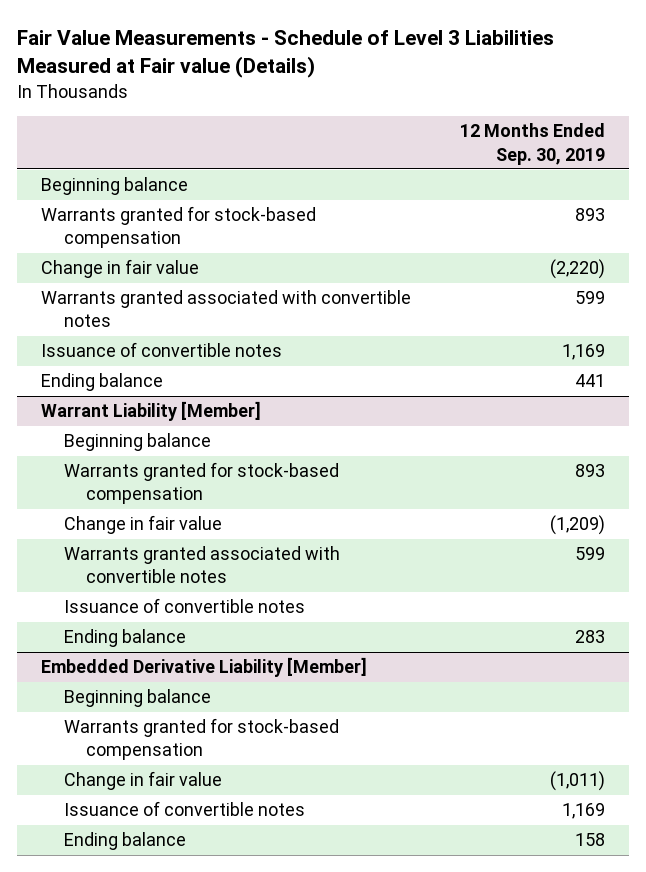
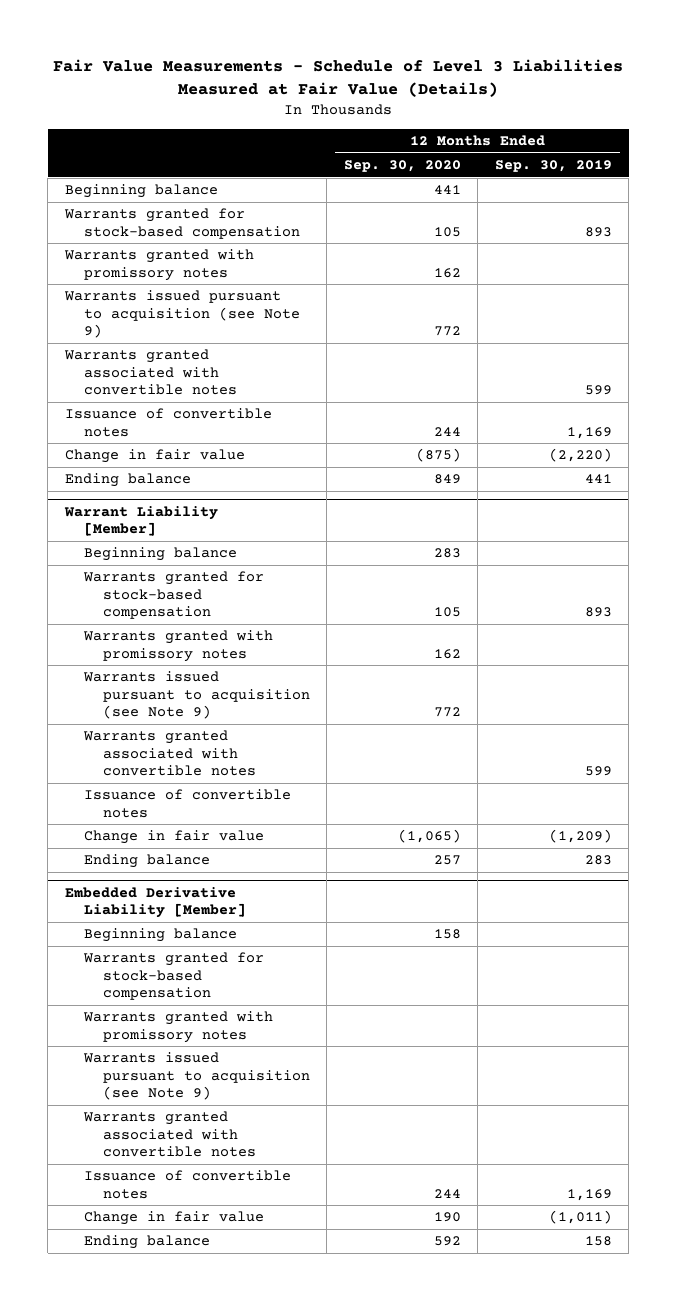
[16,30,554,79] Fair Value Measurements - Schedule of Level 3 Liabilities Measured at Fair value (Details) -> [53,58,624,97] Fair Value Measurements - Schedule of Level 3 Liabilities Measured at Fair Value (Details)
none -> [343,160,461,173] Sep. 30, 2020
none -> [63,249,254,281] Warrants granted with promissory notes
none -> [63,290,300,338] Warrants issued pursuant to acquisition (see Note 9)
[41,259,200,279] Change in fair value -> [64,449,245,464] Change in fair value
none -> [82,630,273,662] Warrants granted with promissory notes
none -> [82,671,310,719] Warrants issued pursuant to acquisition (see Note 9)
[63,515,222,535] Change in fair value -> [83,830,264,845] Change in fair value
none -> [82,1011,273,1043] Warrants granted with promissory notes
none -> [82,1052,310,1100] Warrants issued pursuant to acquisition (see Note 9)
none -> [82,1111,256,1157] Warrants granted associated with convertible notes
[63,771,222,791] Change in fair value -> [83,1211,264,1226] Change in fair value

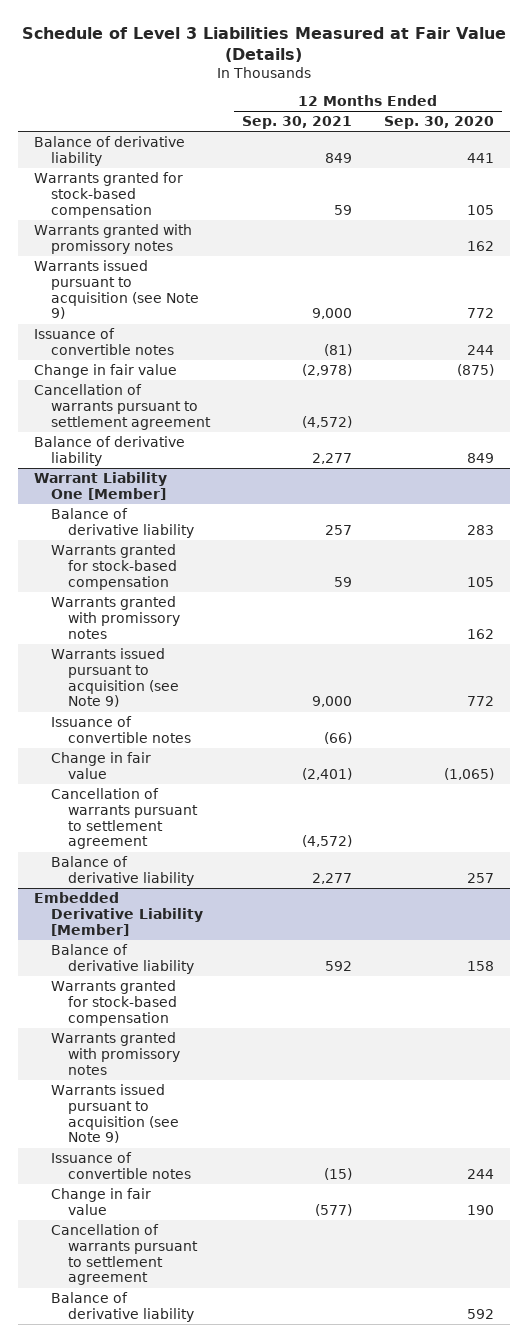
[53,58,624,97] Fair Value Measurements - Schedule of Level 3 Liabilities Measured at Fair Value (Details) -> [21,26,506,62] Schedule of Level 3 Liabilities Measured at Fair Value (Details)
[494,160,612,173] Sep. 30, 2019 -> none
none -> [241,116,352,130] Sep. 30, 2021
[64,184,218,199] Beginning balance -> [33,135,185,166] Balance of derivative liability
[63,349,237,395] Warrants granted associated with convertible notes -> none
none -> [33,383,212,430] Cancellation of warrants pursuant to settlement agreement
[64,473,191,488] Ending balance -> [33,435,185,466] Balance of derivative liability
[63,505,218,537] Warrant Liability [Member] -> [33,471,167,500] Warrant Liability One [Member]
[83,547,237,562] Beginning balance -> [51,507,195,538] Balance of derivative liability
[82,730,256,776] Warrants granted associated with convertible notes -> none
none -> [51,787,199,850] Cancellation of warrants pursuant to settlement agreement
[83,854,210,869] Ending balance -> [51,855,195,886] Balance of derivative liability
[83,928,237,943] Beginning balance -> [51,943,195,974] Balance of derivative liability
[82,1111,256,1157] Warrants granted associated with convertible notes -> none
none -> [51,1223,199,1286] Cancellation of warrants pursuant to settlement agreement
[83,1235,210,1250] Ending balance -> [51,1291,195,1322] Balance of derivative liability

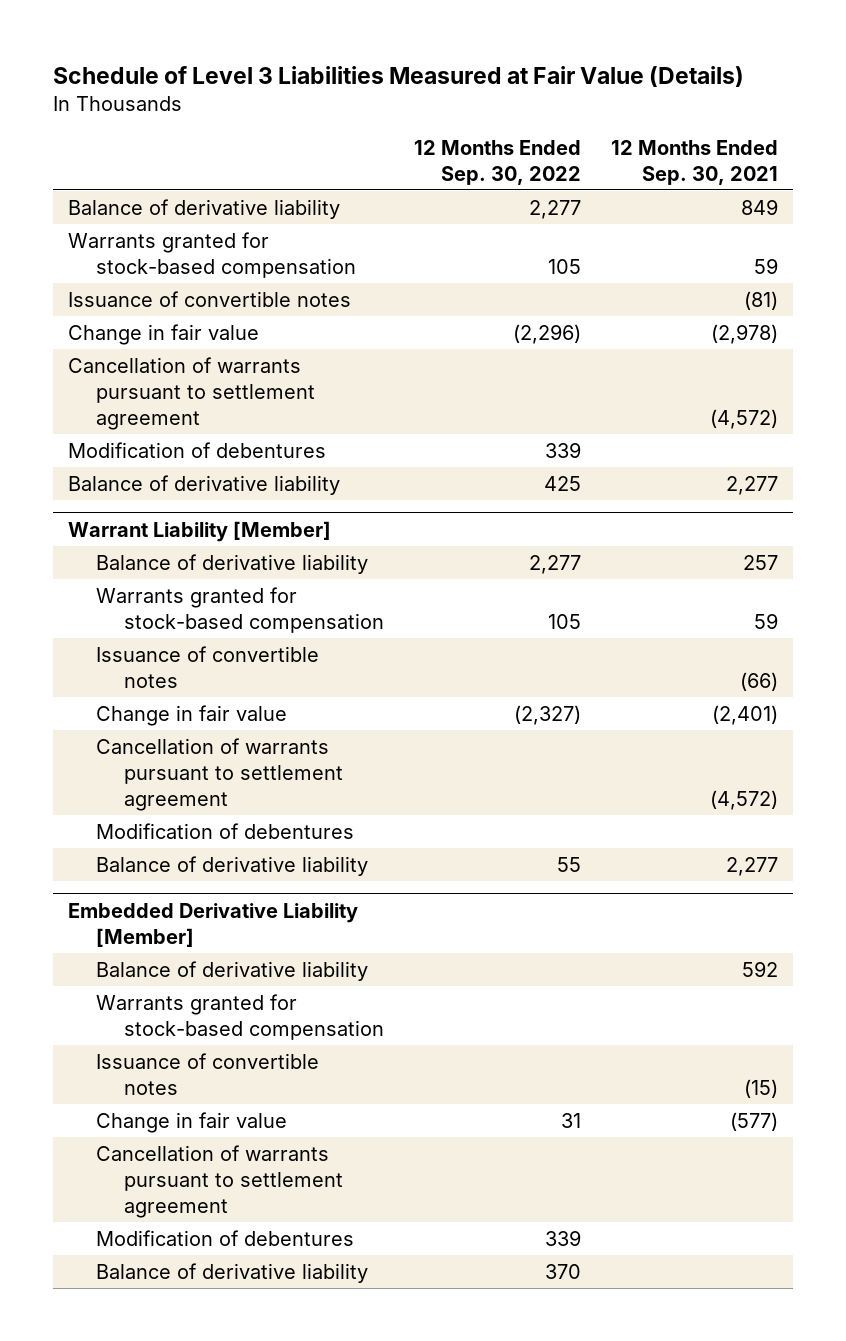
[383,116,494,130] Sep. 30, 2020 -> none
none -> [413,139,581,185] 12 Months Ended Sep. 30, 2022
[33,223,192,254] Warrants granted with promissory notes -> none
[33,259,200,320] Warrants issued pursuant to acquisition (see Note 9) -> none
none -> [67,441,326,458] Modification of debentures
[33,471,167,500] Warrant Liability One [Member] -> [67,520,331,542] Warrant Liability [Member]
[51,595,181,639] Warrants granted with promissory notes -> none
[51,647,180,708] Warrants issued pursuant to acquisition (see Note 9) -> none
none -> [95,822,354,839] Modification of debentures
[51,1031,181,1075] Warrants granted with promissory notes -> none
[51,1083,180,1144] Warrants issued pursuant to acquisition (see Note 9) -> none
none -> [95,1229,354,1246] Modification of debentures

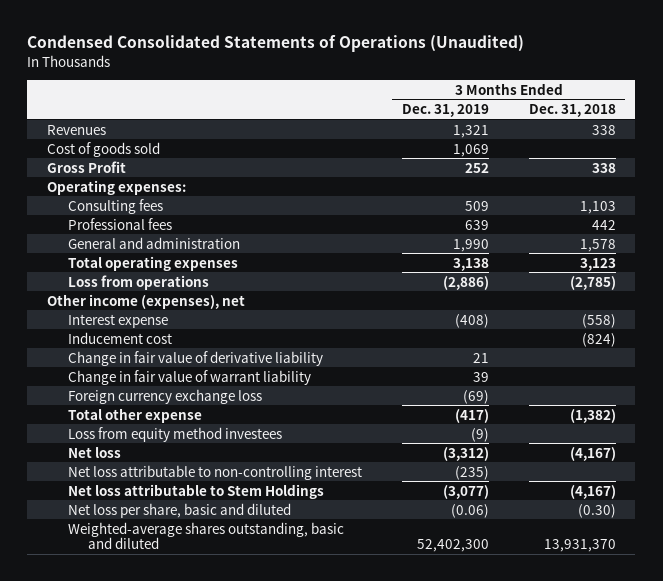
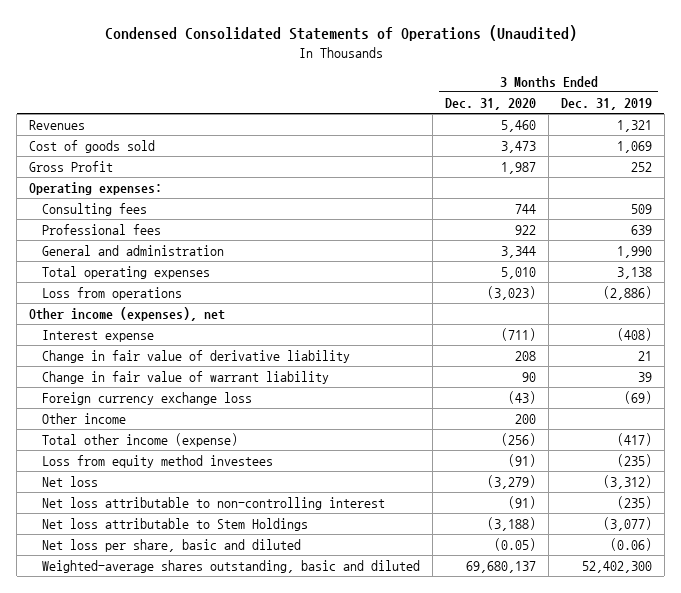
[528,104,616,118] Dec. 31, 2018 -> none
none -> [445,97,537,110] Dec. 31, 2020
[67,331,172,344] Inducement cost -> none
none -> [42,413,127,425] Other income
[67,407,202,423] Total other expense -> [42,433,239,448] Total other income (expense)
[470,427,489,442] (9) -> [616,454,652,468] (235)

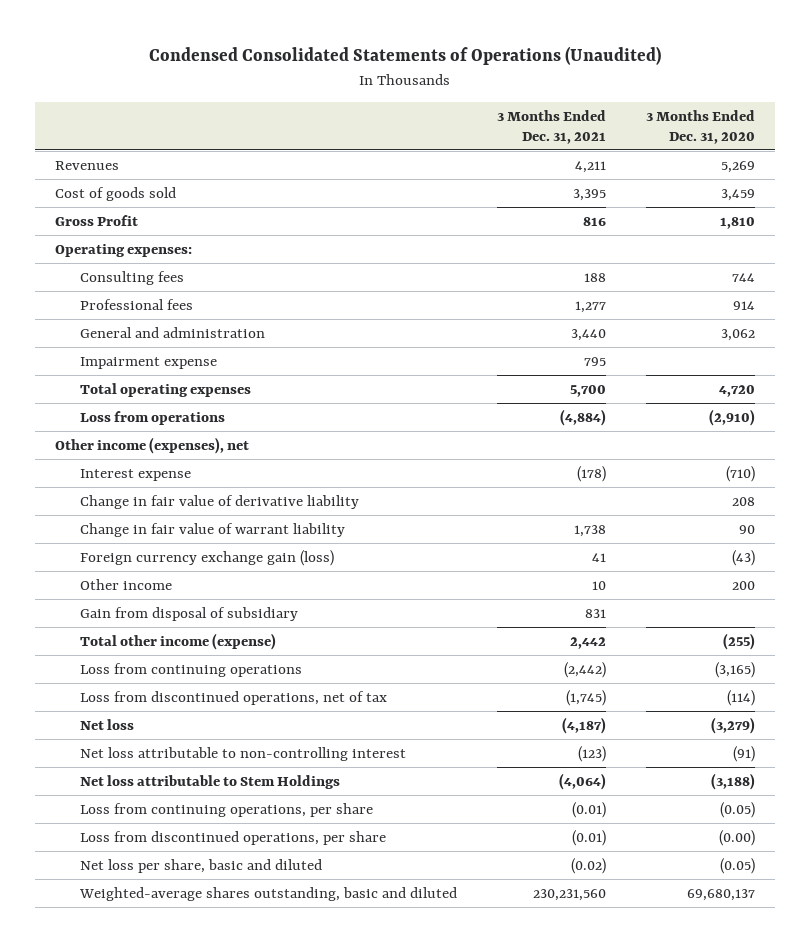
[560,97,652,110] Dec. 31, 2019 -> none
none -> [497,109,607,144] 3 Months Ended Dec. 31, 2021
[501,120,537,133] 5,460 -> [721,160,756,173] 5,269
[501,141,537,154] 3,473 -> [721,188,756,201] 3,459
[501,162,537,175] 1,987 -> [720,216,756,229] 1,810
[515,225,537,236] 922 -> [733,300,756,310] 914
[501,246,537,259] 3,344 -> [721,328,756,341] 3,062
none -> [80,356,218,369] Impairment expense
[501,267,537,280] 5,010 -> [719,384,756,397] 4,720
[487,286,537,301] (3,023) -> [709,408,756,426] (2,910)
[501,328,537,342] (711) -> [726,465,756,482] (710)
[42,392,253,406] Foreign currency exchange loss -> [80,549,335,566] Foreign currency exchange gain (loss)
[42,455,274,469] Loss from equity method investees -> none
none -> [80,606,299,621] Gain from disposal of subsidiary
[501,433,537,447] (256) -> [723,632,756,650] (255)
none -> [80,662,303,677] Loss from continuing operations
none -> [80,690,388,705] Loss from discontinued operations, net of tax
none -> [80,802,374,817] Loss from continuing operations, per share
none -> [80,830,387,845] Loss from discontinued operations, per share

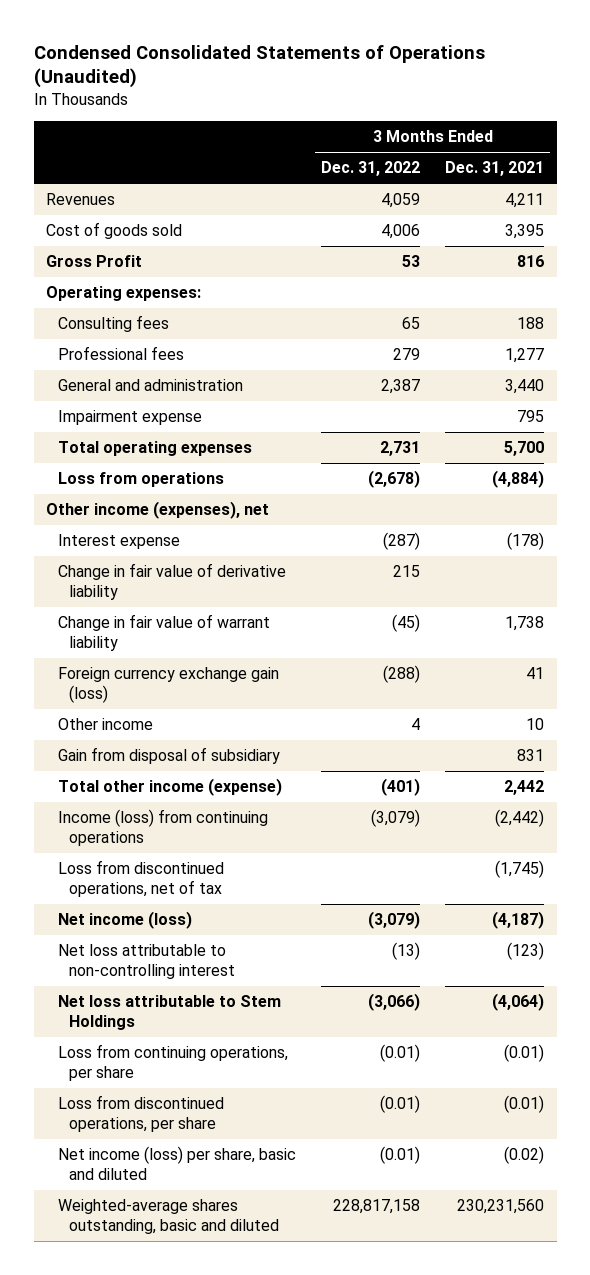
[646,109,756,144] 3 Months Ended Dec. 31, 2020 -> none
none -> [320,161,420,177] Dec. 31, 2022
[80,662,303,677] Loss from continuing operations -> [57,809,268,847] Income (loss) from continuing operations
[80,718,135,730] Net loss -> [57,911,192,930] Net income (loss)
[80,858,323,873] Net loss per share, basic and diluted -> [57,1146,296,1181] Net income (loss) per share, basic and diluted

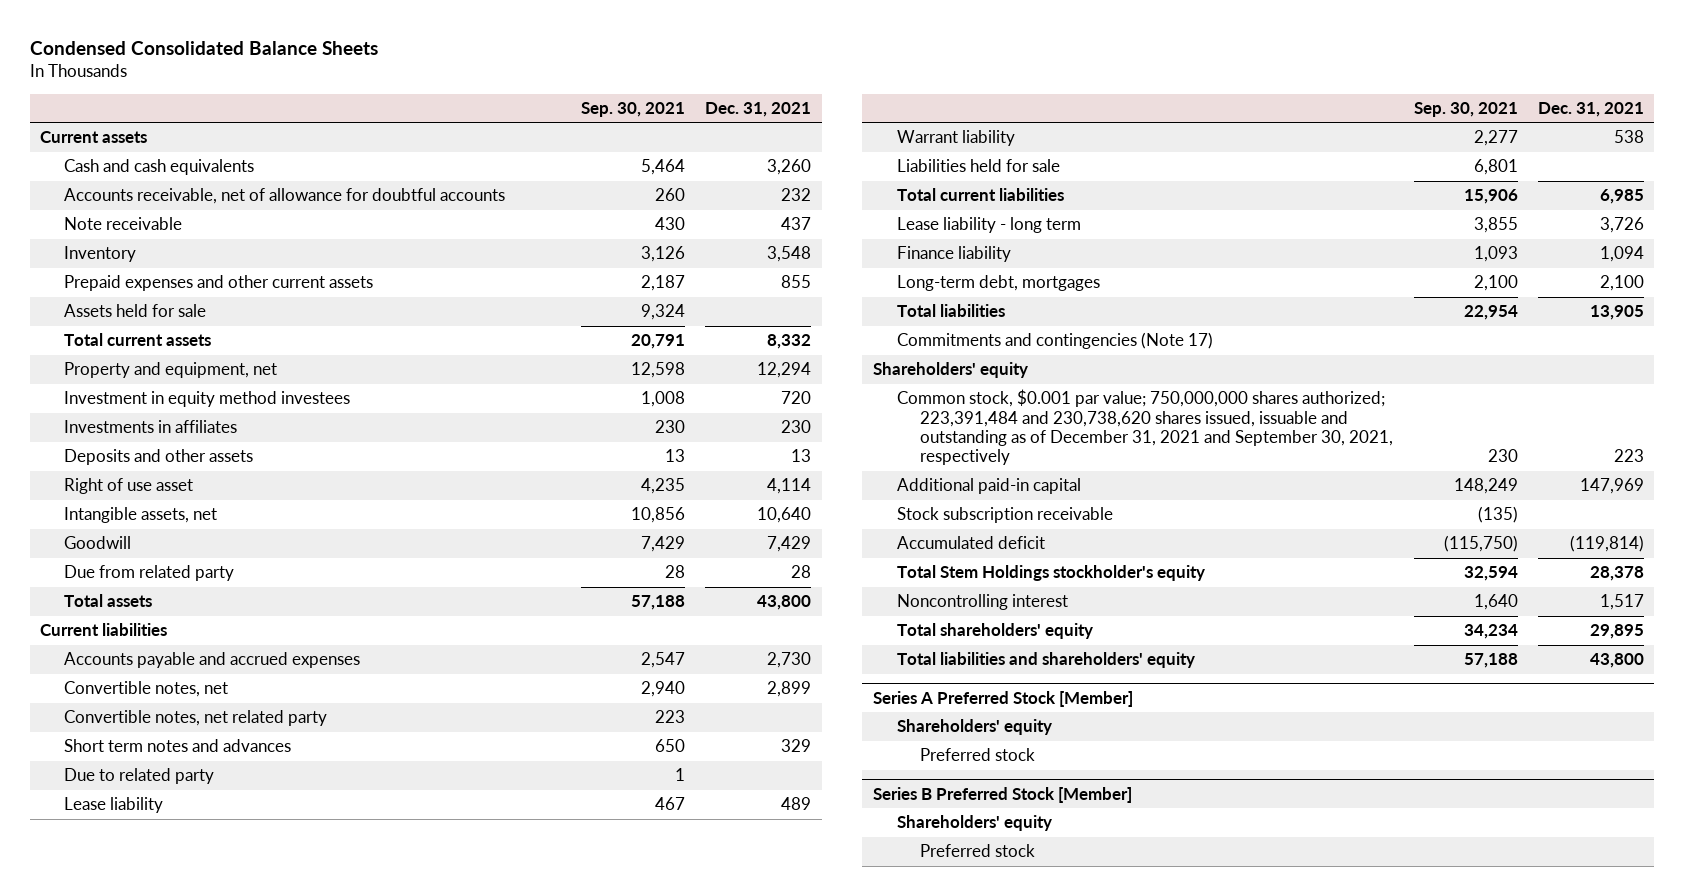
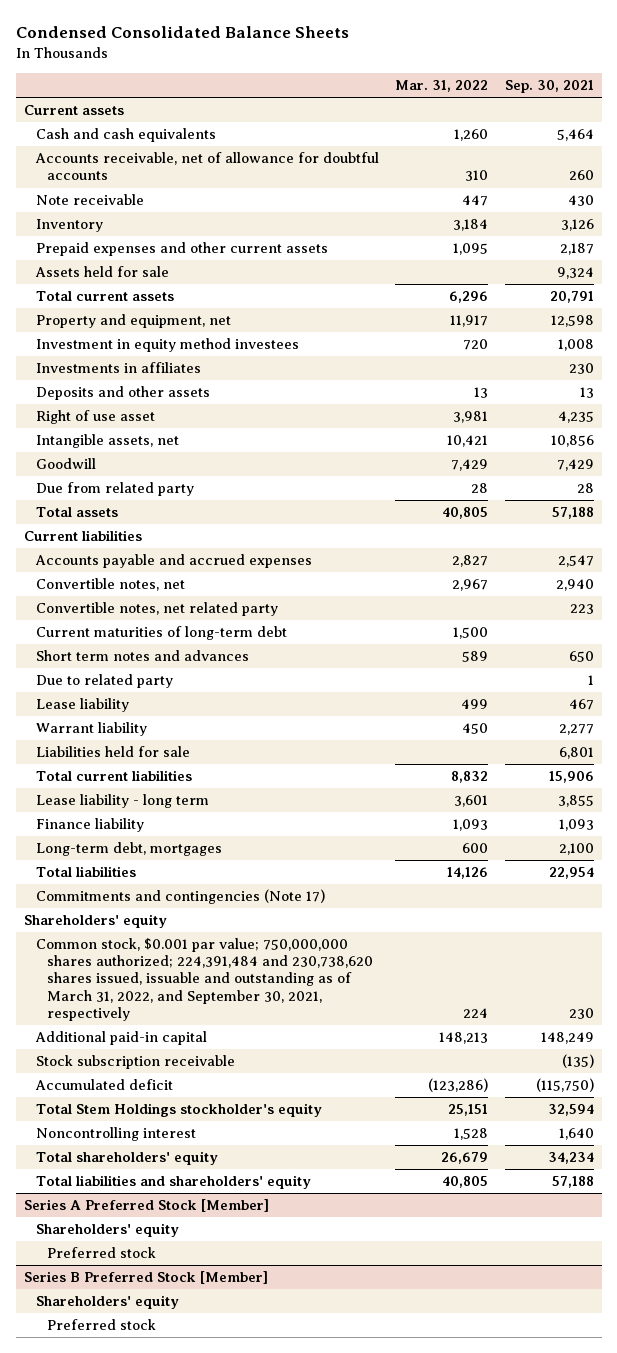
[705,101,812,117] Dec. 31, 2021 -> none
none -> [395,80,489,93] Mar. 31, 2022
none -> [35,626,287,641] Current maturities of long-term debt
[896,389,1394,466] Common stock, $0.001 par value; 750,000,000 shares authorized; 223,391,484 and 230,738,620 shares issued, issuable and outstanding as of December 31, 2021 and September 30, 2021, respectively -> [35,938,374,1021] Common stock, $0.001 par value; 750,000,000 shares authorized; 224,391,484 and 230,738,620 shares issued, issuable and outstanding as of March 31, 2022, and September 30, 2021, respectively

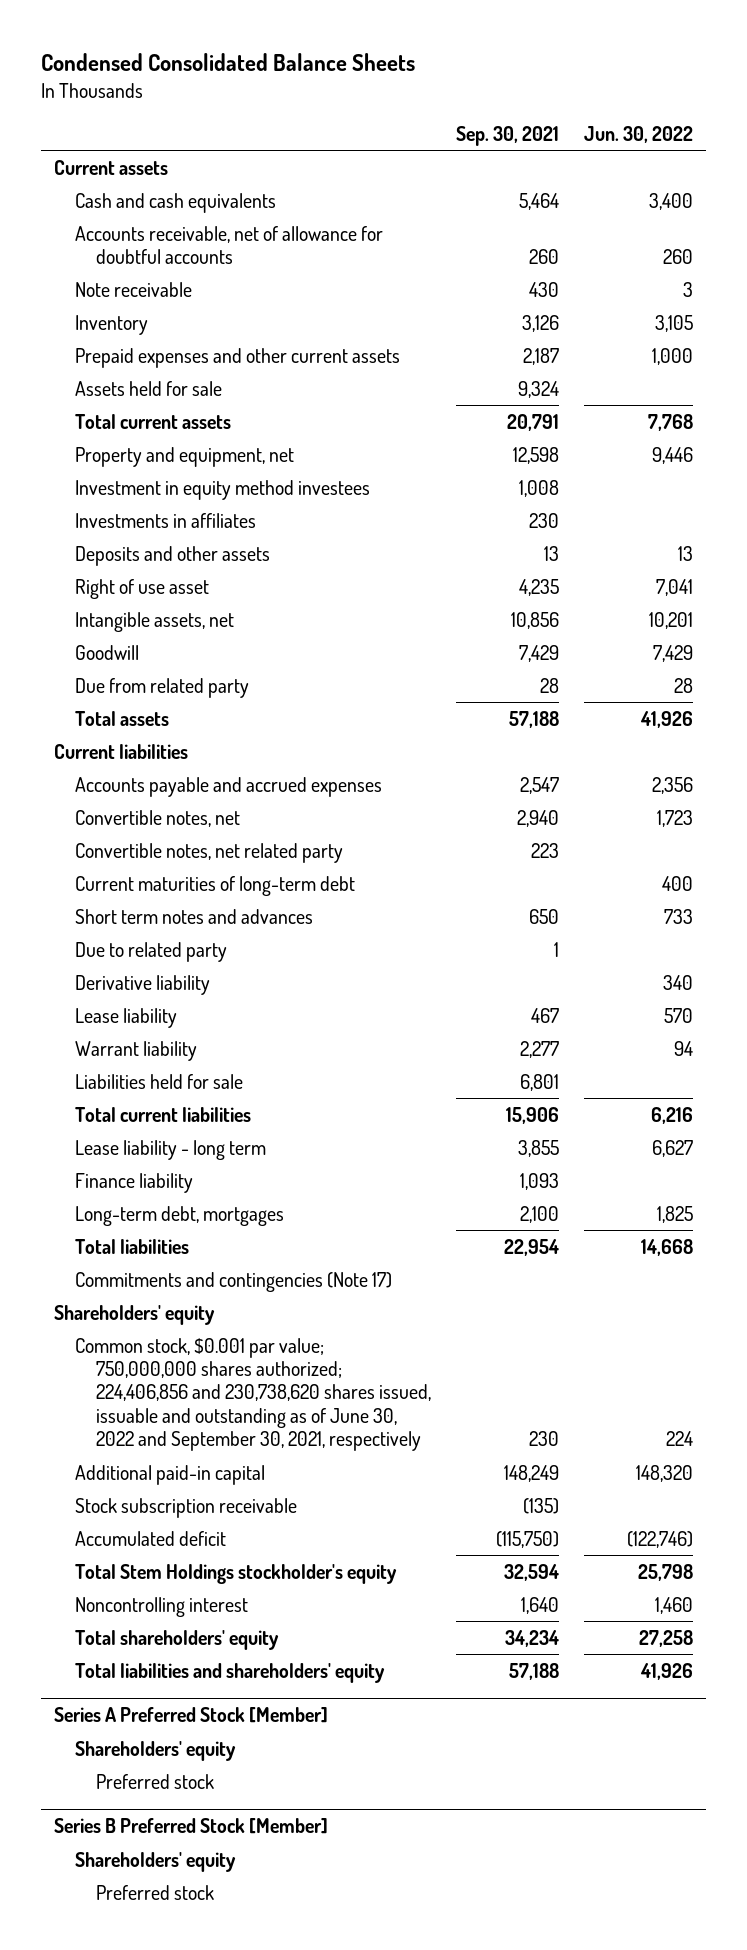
[395,80,489,93] Mar. 31, 2022 -> none
none -> [584,125,694,143] Jun. 30, 2022
none -> [74,974,210,995] Derivative liability
[35,938,374,1021] Common stock, $0.001 par value; 750,000,000 shares authorized; 224,391,484 and 230,738,620 shares issued, issuable and outstanding as of March 31, 2022, and September 30, 2021, respectively -> [74,1337,431,1452] Common stock, $0.001 par value; 750,000,000 shares authorized; 224,406,856 and 230,738,620 shares issued, issuable and outstanding as of June 30, 2022 and September 30, 2021, respectively

